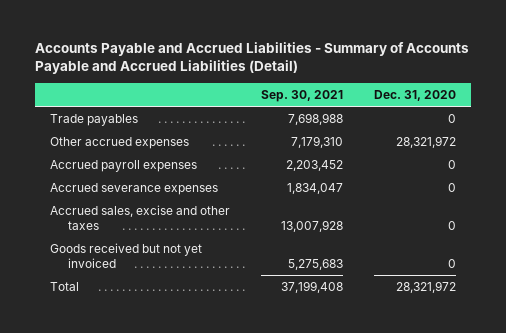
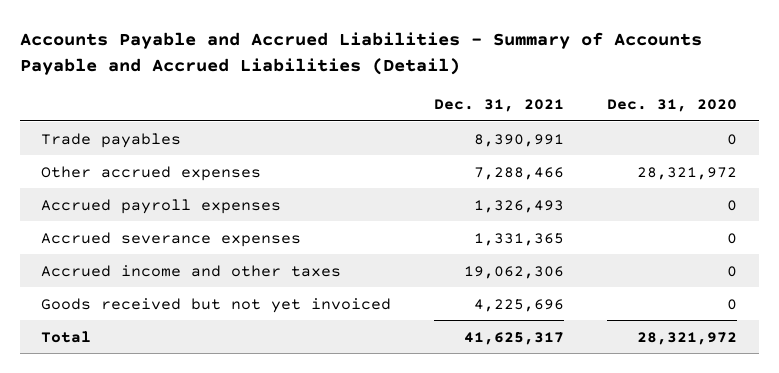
[260,90,343,103] Sep. 30, 2021 -> none
none -> [434,99,565,113] Dec. 31, 2021
[50,204,231,230] Accrued sales, excise and other taxes -> [41,264,342,277] Accrued income and other taxes

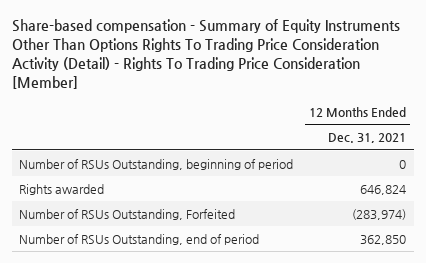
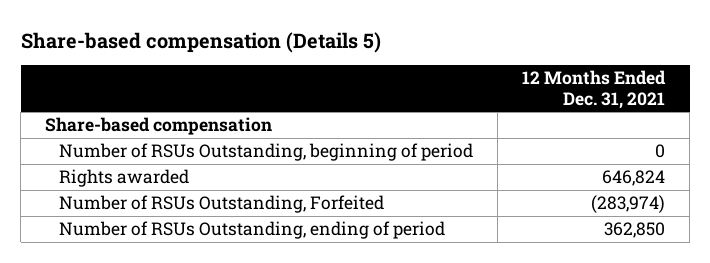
[11,19,400,90] Share-based compensation - Summary of Equity Instruments Other Than Options Rights To Trading Price Consideration Activity (Detail) - Rights To Trading Price Consideration [Member] -> [20,31,381,53] Share-based compensation (Details 5)
none -> [45,117,273,136] Share-based compensation
[19,233,260,245] Number of RSUs Outstanding, end of period -> [58,221,445,240] Number of RSUs Outstanding, ending of period

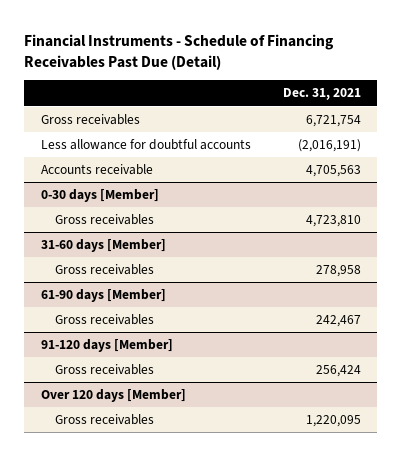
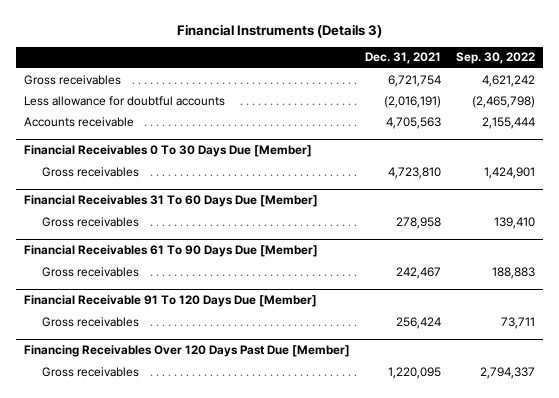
[24,33,335,70] Financial Instruments - Schedule of Financing Receivables Past Due (Detail) -> [176,23,382,38] Financial Instruments (Details 3)
none -> [456,52,536,65] Sep. 30, 2022
[40,189,159,203] 0-30 days [Member] -> [23,145,312,158] Financial Receivables 0 To 30 Days Due [Member]
[40,239,166,253] 31-60 days [Member] -> [23,195,318,208] Financial Receivables 31 To 60 Days Due [Member]
[40,289,166,303] 61-90 days [Member] -> [23,245,318,258] Financial Receivables 61 To 90 Days Due [Member]
[40,339,173,353] 91-120 days [Member] -> [23,295,317,308] Financial Receivable 91 To 120 Days Due [Member]
[40,389,186,403] Over 120 days [Member] -> [23,345,350,358] Financing Receivables Over 120 Days Past Due [Member]

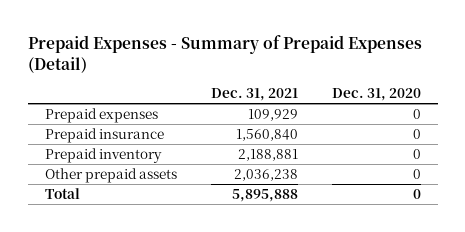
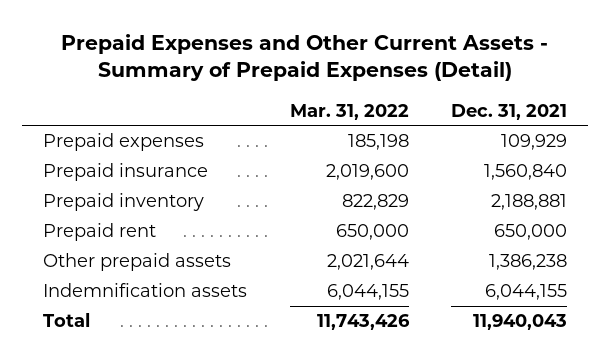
[27,34,422,73] Prepaid Expenses - Summary of Prepaid Expenses (Detail) -> [61,33,549,82] Prepaid Expenses and Other Current Assets - Summary of Prepaid Expenses (Detail)
[331,88,421,102] Dec. 31, 2020 -> none
none -> [289,103,409,120] Mar. 31, 2022
none -> [43,223,157,242] Prepaid rent
[233,168,298,181] 2,036,238 -> [489,254,568,271] 1,386,238
none -> [43,283,248,298] Indemnification assets
[231,188,298,202] 5,895,888 -> [473,314,568,331] 11,940,043

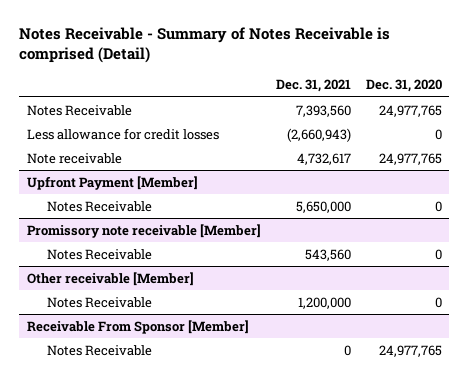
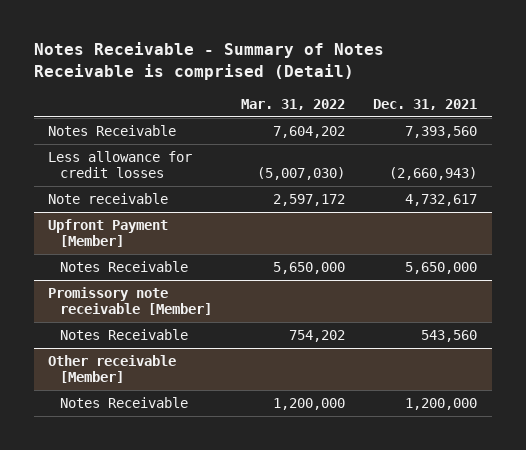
[365,78,442,92] Dec. 31, 2020 -> none
none -> [240,98,345,110] Mar. 31, 2022
[26,319,249,334] Receivable From Sponsor [Member] -> none
[47,344,153,356] Notes Receivable -> none

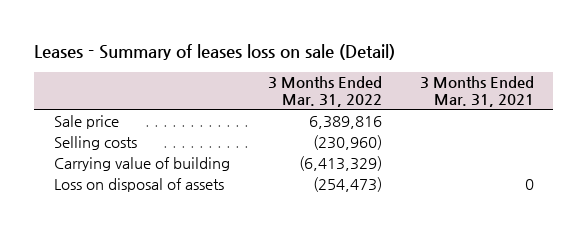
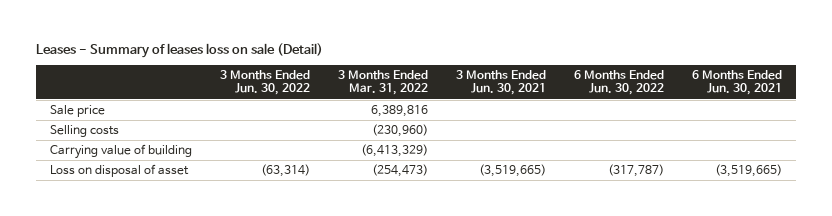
[420,76,535,108] 3 Months Ended Mar. 31, 2021 -> none
none -> [220,70,311,96] 3 Months Ended Jun. 30, 2022
none -> [456,70,547,96] 3 Months Ended Jun. 30, 2021
none -> [574,70,665,96] 6 Months Ended Jun. 30, 2022
none -> [692,70,783,96] 6 Months Ended Jun. 30, 2021
[53,178,224,193] Loss on disposal of assets -> [50,164,190,178] Loss on disposal of asset

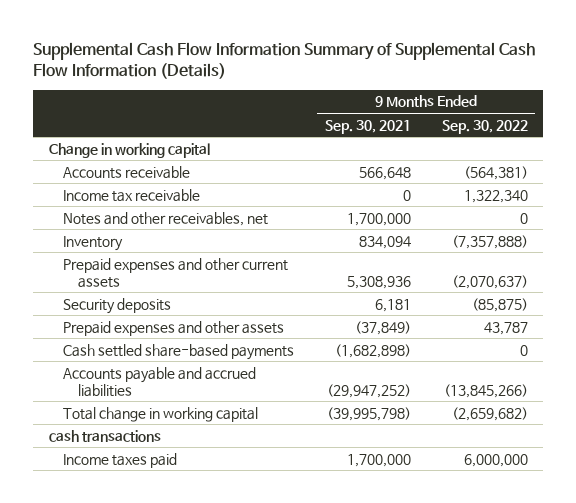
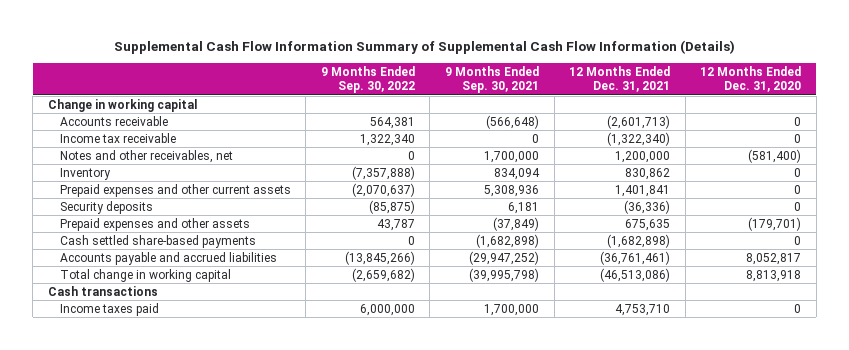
none -> [569,65,671,93] 12 Months Ended Dec. 31, 2021
none -> [700,65,802,93] 12 Months Ended Dec. 31, 2020
[358,166,411,180] 566,648 -> [486,114,540,129] (566,648)
[463,165,528,180] (564,381) -> [369,116,415,129] 564,381
[48,429,161,442] cash transactions -> [47,285,158,296] Cash transactions

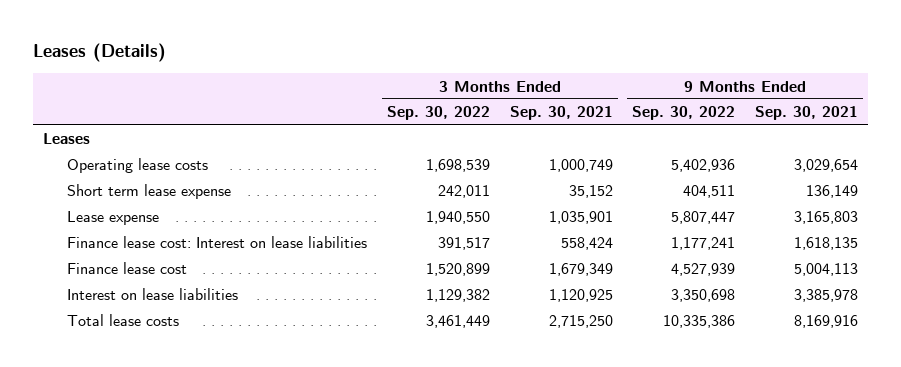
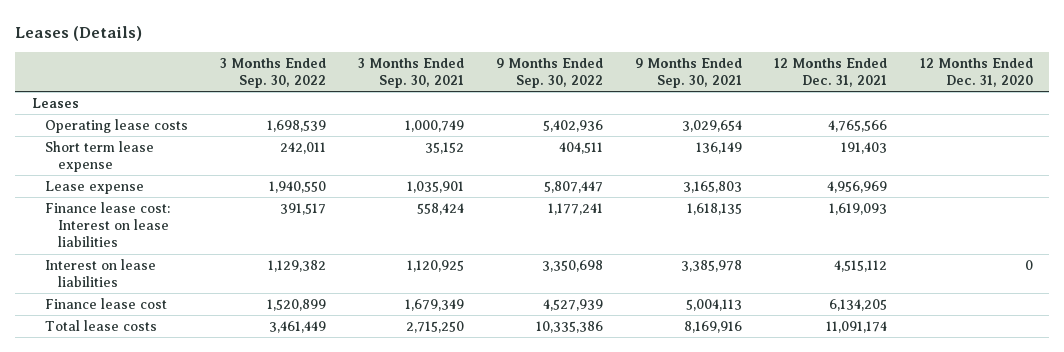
none -> [774,57,888,87] 12 Months Ended Dec. 31, 2021
none -> [919,57,1033,87] 12 Months Ended Dec. 31, 2020
[67,262,188,275] Finance lease cost -> [44,297,167,309] Finance lease cost

